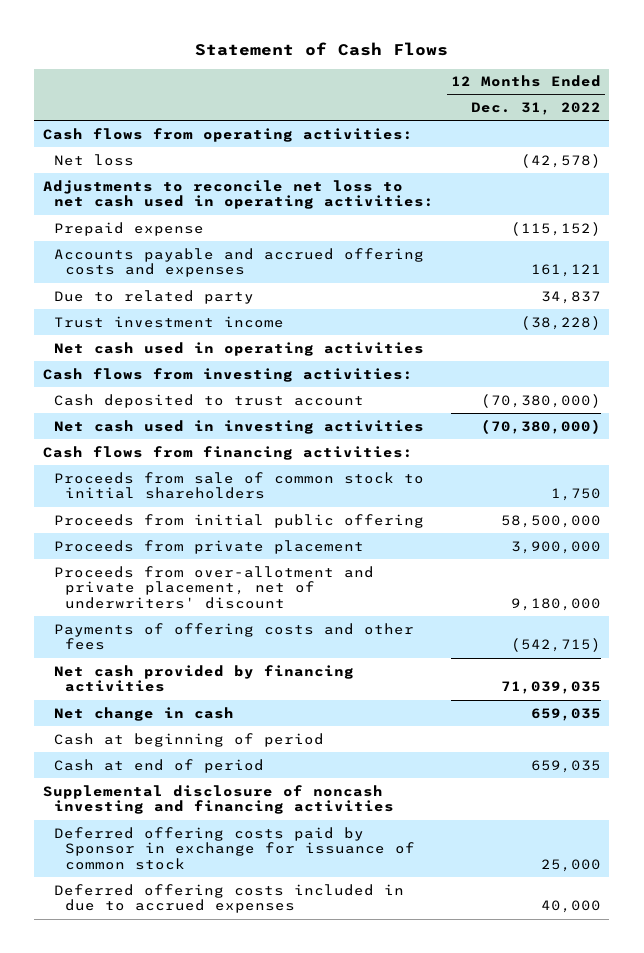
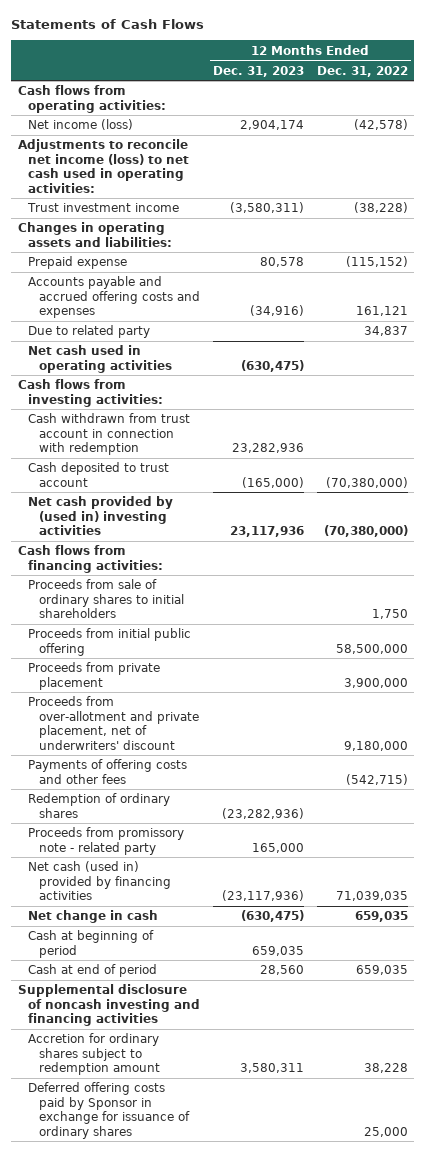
[194,42,448,57] Statement of Cash Flows -> [11,19,205,30] Statements of Cash Flows
none -> [212,65,304,77] Dec. 31, 2023
[53,153,134,166] Net loss -> [28,119,134,131] Net income (loss)
[42,179,434,210] Adjustments to reconcile net loss to net cash used in operating activities: -> [17,139,190,193] Adjustments to reconcile net income (loss) to net cash used in operating activities:
[53,315,284,328] Trust investment income -> [27,203,180,213] Trust investment income
none -> [17,222,173,247] Changes in operating assets and liabilities:
none -> [28,413,191,456] Cash withdrawn from trust account in connection with redemption
[53,419,424,434] Net cash used in investing activities -> [28,496,174,536] Net cash provided by (used in) investing activities
[53,471,424,500] Proceeds from sale of common stock to initial shareholders -> [28,579,184,619] Proceeds from sale of ordinary shares to initial shareholders
none -> [28,793,171,818] Redemption of ordinary shares
none -> [28,827,185,855] Proceeds from promissory note - related party
[53,664,354,693] Net cash provided by financing activities -> [28,861,171,901] Net cash (used in) provided by financing activities
[53,883,404,914] Deferred offering costs included in due to accrued expenses -> none
none -> [28,1033,160,1076] Accretion for ordinary shares subject to redemption amount
[53,826,415,871] Deferred offering costs paid by Sponsor in exchange for issuance of common stock -> [28,1082,190,1139] Deferred offering costs paid by Sponsor in exchange for issuance of ordinary shares

